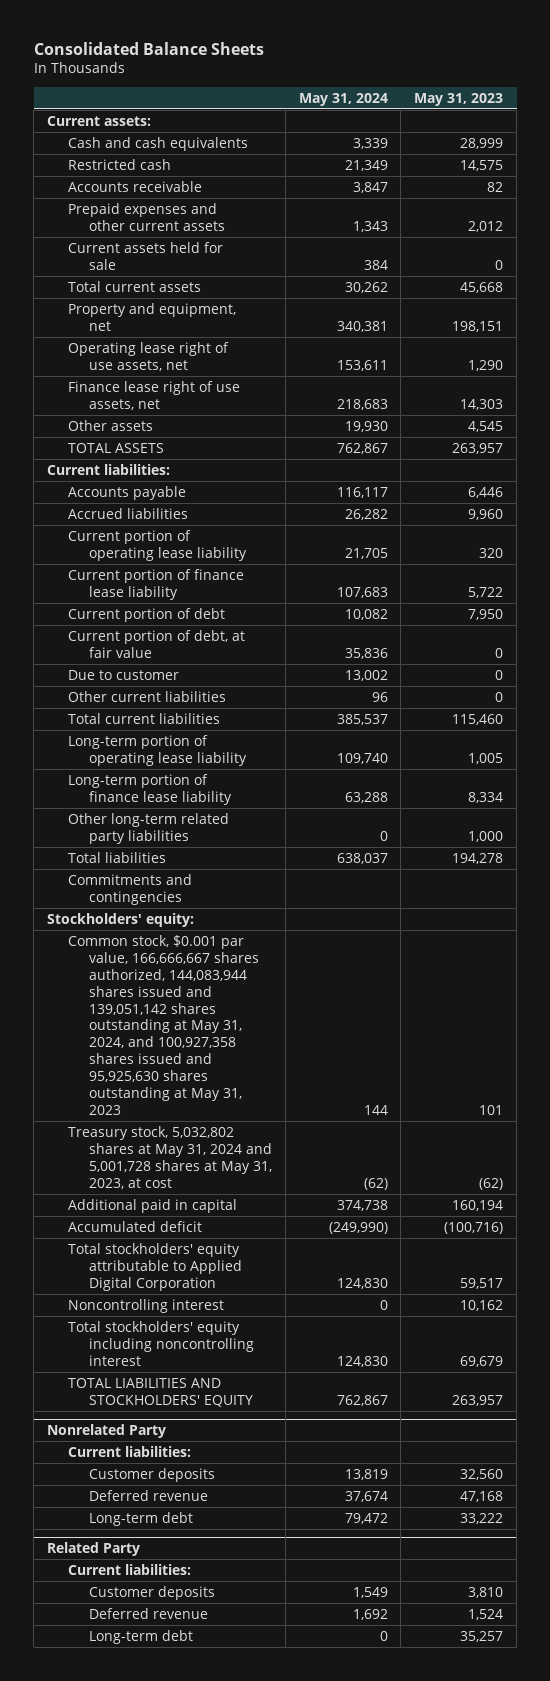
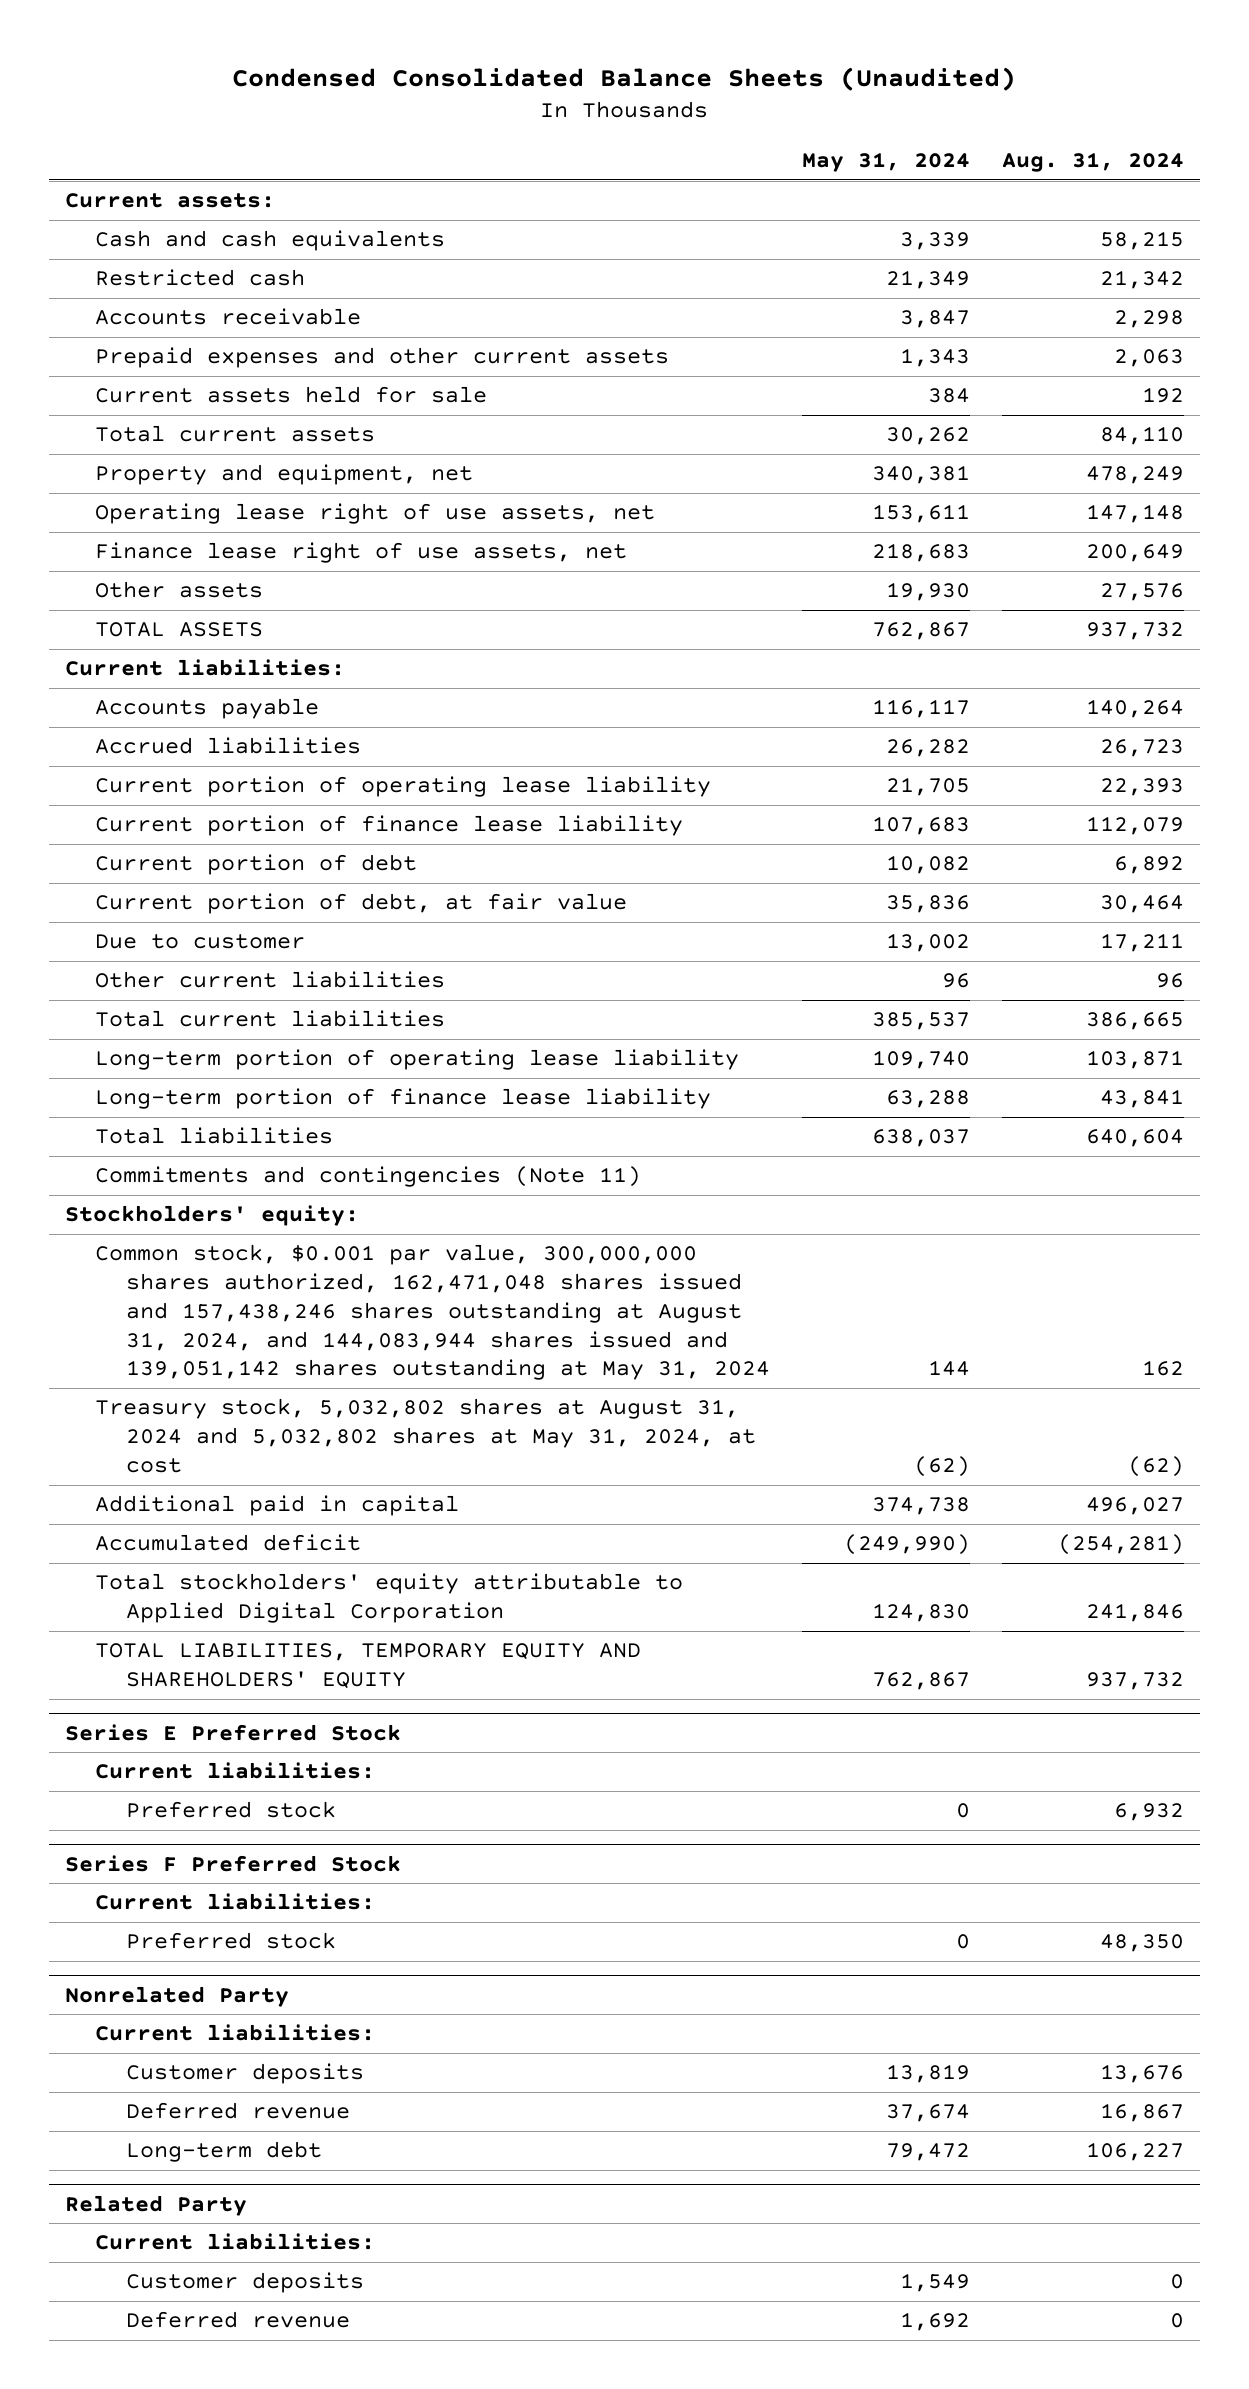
[33,41,264,55] Consolidated Balance Sheets -> [232,66,1017,91] Condensed Consolidated Balance Sheets (Unaudited)
[414,92,504,106] May 31, 2023 -> none
none -> [1001,152,1184,173] Aug. 31, 2024
[67,812,229,844] Other long-term related party liabilities -> none
[67,873,192,905] Commitments and contingencies -> [95,1166,642,1188] Commitments and contingencies (Note 11)
[67,934,259,1116] Common stock, $0.001 par value, 166,666,667 shares authorized, 144,083,944 shares issued and 139,051,142 shares outstanding at May 31, 2024, and 100,927,358 shares issued and 95,925,630 shares outstanding at May 31, 2023 -> [95,1244,770,1381] Common stock, $0.001 par value, 300,000,000 shares authorized, 162,471,048 shares issued and 157,438,246 shares outstanding at August 31, 2024, and 144,083,944 shares issued and 139,051,142 shares outstanding at May 31, 2024
[67,1125,272,1189] Treasury stock, 5,032,802 shares at May 31, 2024 and 5,001,728 shares at May 31, 2023, at cost -> [95,1398,756,1473] Treasury stock, 5,032,802 shares at August 31, 2024 and 5,032,802 shares at May 31, 2024, at cost
[67,1298,224,1313] Noncontrolling interest -> none
[67,1320,254,1366] Total stockholders' equity including noncontrolling interest -> none
[67,1377,253,1407] TOTAL LIABILITIES AND STOCKHOLDERS' EQUITY -> [95,1643,642,1690] TOTAL LIABILITIES, TEMPORARY EQUITY AND SHAREHOLDERS' EQUITY
none -> [65,1723,402,1741] Series E Preferred Stock
none -> [95,1762,376,1780] Current liabilities:
none -> [125,1801,336,1819] Preferred stock
none -> [65,1854,402,1872] Series F Preferred Stock
none -> [95,1893,376,1911] Current liabilities:
none -> [125,1932,336,1950] Preferred stock
[88,1629,193,1644] Long-term debt -> none

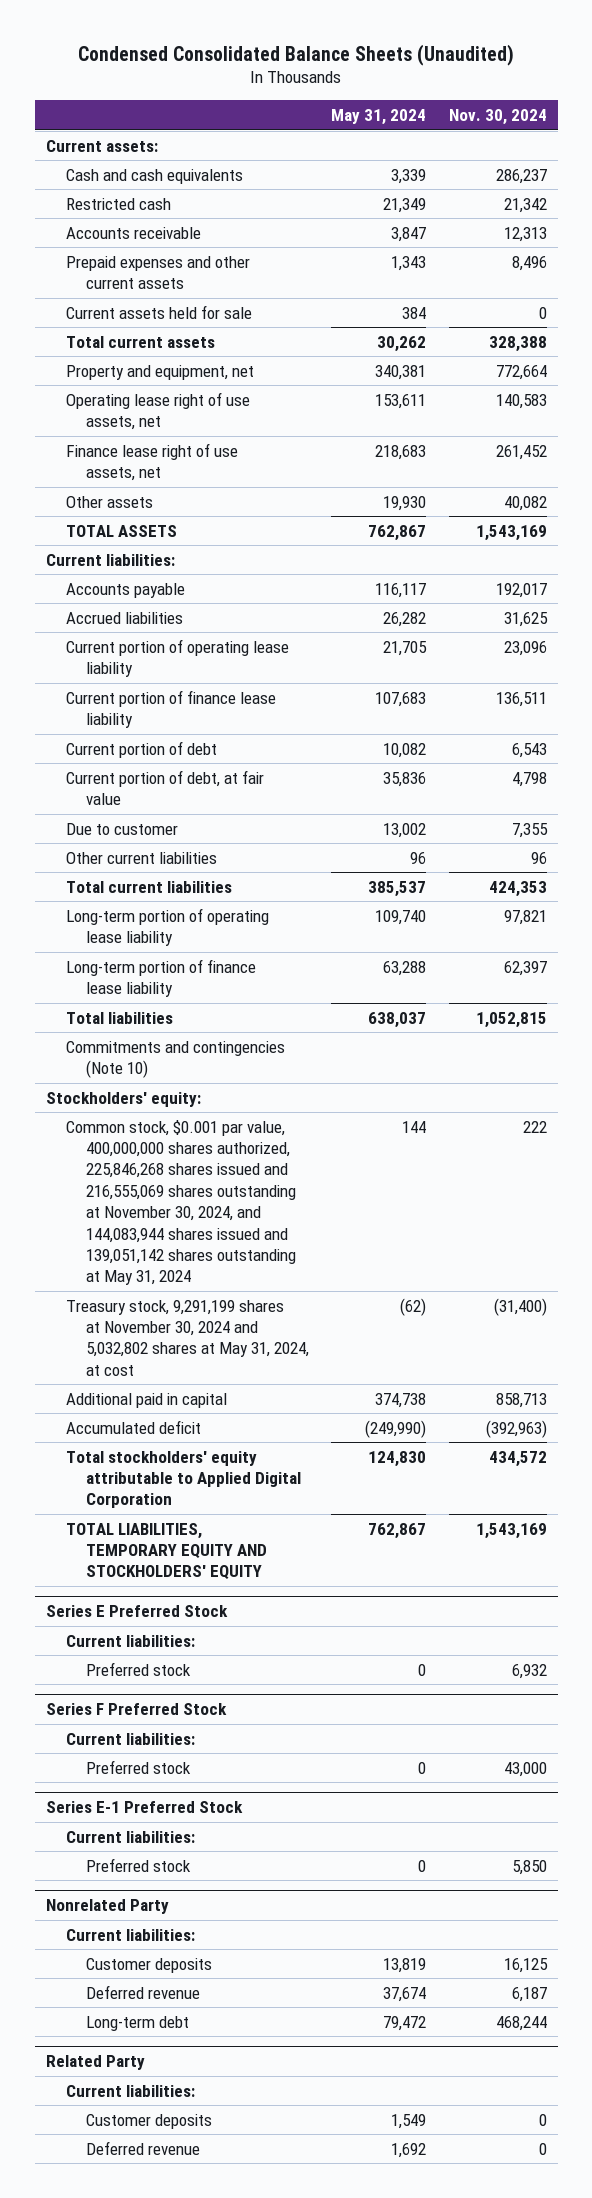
[1001,152,1184,173] Aug. 31, 2024 -> none
none -> [448,108,547,125] Nov. 30, 2024
[95,1166,642,1188] Commitments and contingencies (Note 11) -> [65,1040,285,1079] Commitments and contingencies (Note 10)
[95,1244,770,1381] Common stock, $0.001 par value, 300,000,000 shares authorized, 162,471,048 shares issued and 157,438,246 shares outstanding at August 31, 2024, and 144,083,944 shares issued and 139,051,142 shares outstanding at May 31, 2024 -> [65,1119,296,1286] Common stock, $0.001 par value, 400,000,000 shares authorized, 225,846,268 shares issued and 216,555,069 shares outstanding at November 30, 2024, and 144,083,944 shares issued and 139,051,142 shares outstanding at May 31, 2024
[95,1398,756,1473] Treasury stock, 5,032,802 shares at August 31, 2024 and 5,032,802 shares at May 31, 2024, at cost -> [65,1299,309,1376] Treasury stock, 9,291,199 shares at November 30, 2024 and 5,032,802 shares at May 31, 2024, at cost
[95,1643,642,1690] TOTAL LIABILITIES, TEMPORARY EQUITY AND SHAREHOLDERS' EQUITY -> [65,1522,267,1580] TOTAL LIABILITIES, TEMPORARY EQUITY AND STOCKHOLDERS' EQUITY
none -> [45,1801,243,1814] Series E-1 Preferred Stock
none -> [65,1830,195,1843] Current liabilities:
none -> [85,1857,191,1872] Preferred stock

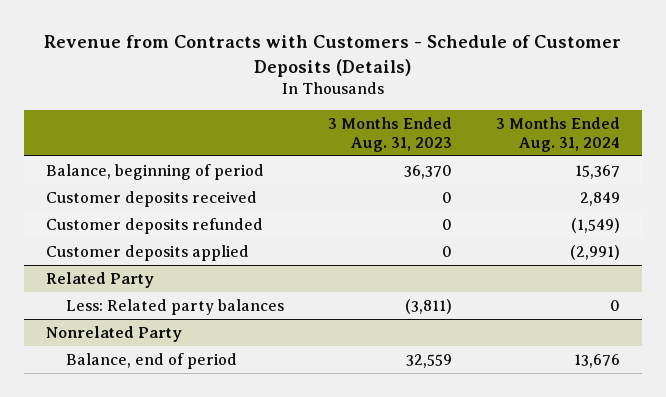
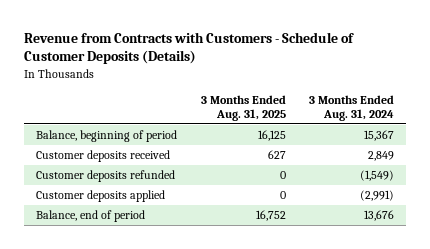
[328,116,453,153] 3 Months Ended Aug. 31, 2023 -> none
none -> [200,94,286,122] 3 Months Ended Aug. 31, 2025
[45,271,154,288] Related Party -> none
[66,298,285,315] Less: Related party balances -> none
[45,325,182,342] Nonrelated Party -> none

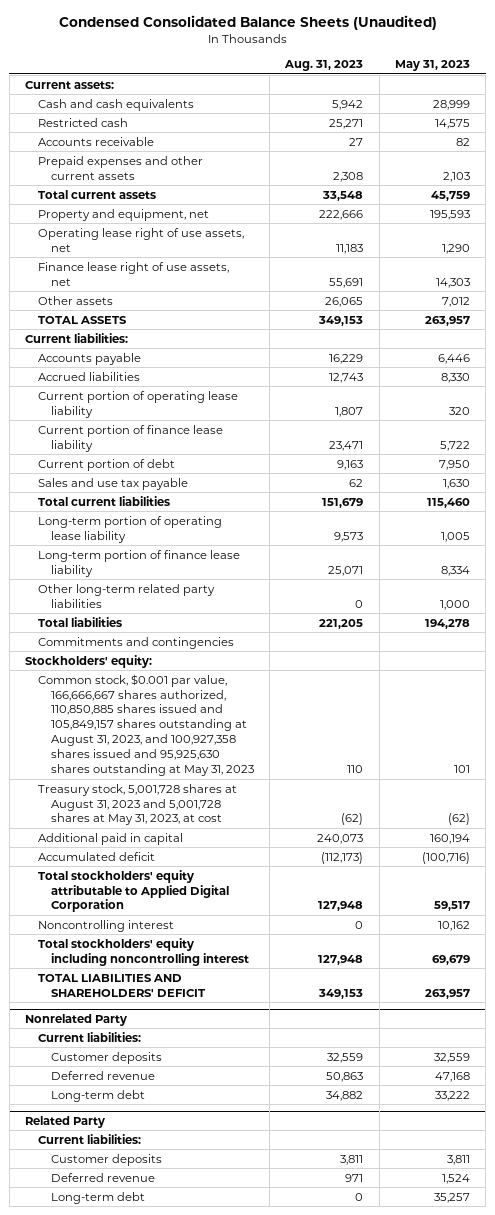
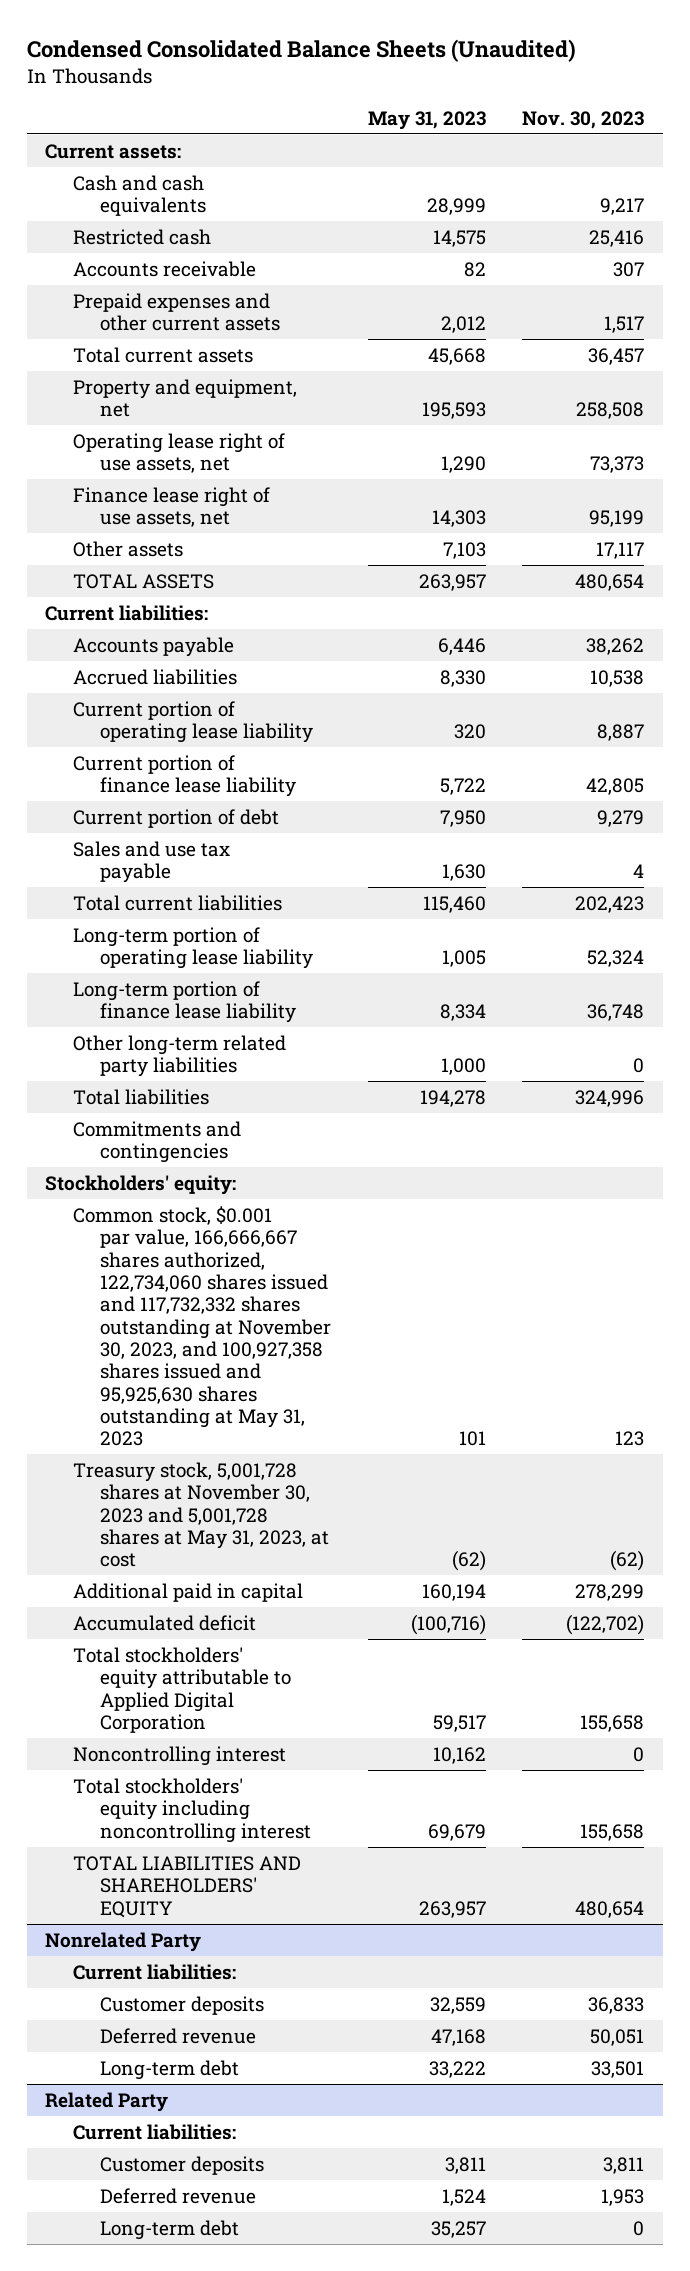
[284,60,364,72] Aug. 31, 2023 -> none
none -> [522,110,645,129] Nov. 30, 2023
[442,171,470,182] 2,103 -> [440,316,486,334] 2,012
[430,190,470,201] 45,759 -> [427,347,486,365] 45,668
[441,296,470,307] 7,012 -> [442,541,486,559] 7,103
[37,673,254,777] Common stock, $0.001 par value, 166,666,667 shares authorized, 110,850,885 shares issued and 105,849,157 shares outstanding at August 31, 2023, and 100,927,358 shares issued and 95,925,630 shares outstanding at May 31, 2023 -> [72,1205,331,1447] Common stock, $0.001 par value, 166,666,667 shares authorized, 122,734,060 shares issued and 117,732,332 shares outstanding at November 30, 2023, and 100,927,358 shares issued and 95,925,630 shares outstanding at May 31, 2023
[37,783,237,826] Treasury stock, 5,001,728 shares at August 31, 2023 and 5,001,728 shares at May 31, 2023, at cost -> [72,1461,329,1568] Treasury stock, 5,001,728 shares at November 30, 2023 and 5,001,728 shares at May 31, 2023, at cost
[37,973,206,997] TOTAL LIABILITIES AND SHAREHOLDERS' DEFICIT -> [72,1855,301,1918] TOTAL LIABILITIES AND SHAREHOLDERS' EQUITY

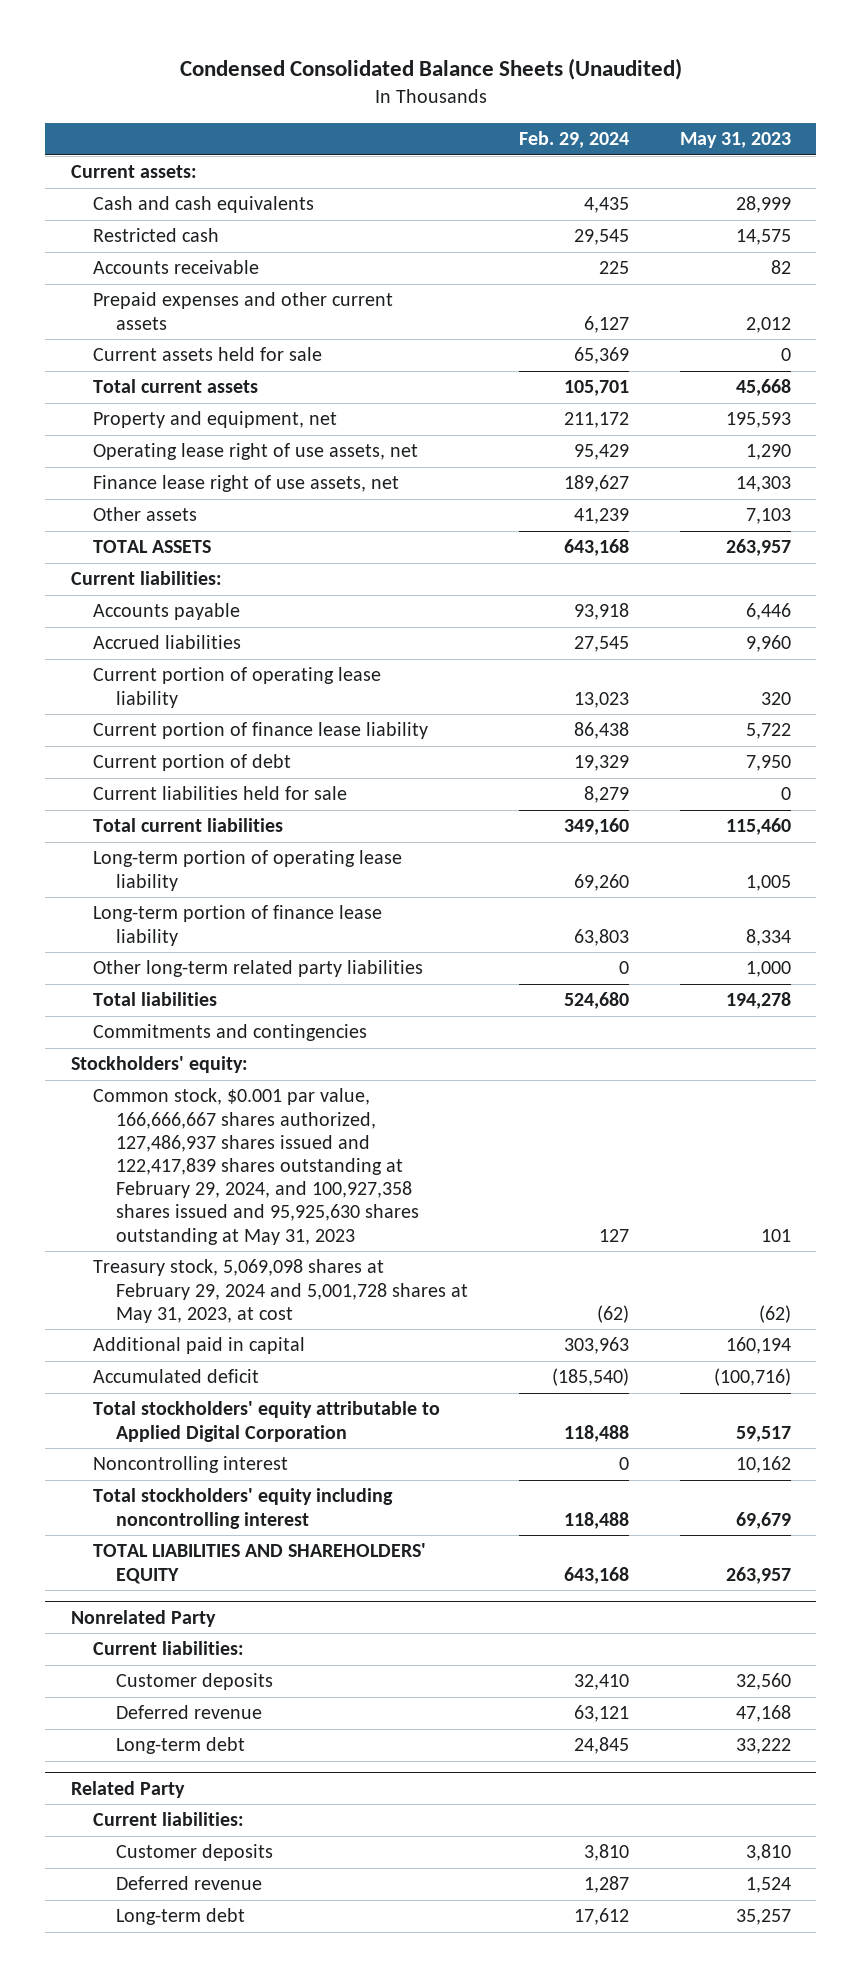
[522,110,645,129] Nov. 30, 2023 -> none
none -> [518,131,629,149] Feb. 29, 2024
none -> [93,347,323,362] Current assets held for sale
[439,669,486,687] 8,330 -> [745,635,791,653] 9,960
[72,840,230,884] Sales and use tax payable -> none
none -> [93,786,348,801] Current liabilities held for sale
[72,1205,331,1447] Common stock, $0.001 par value, 166,666,667 shares authorized, 122,734,060 shares issued and 117,732,332 shares outstanding at November 30, 2023, and 100,927,358 shares issued and 95,925,630 shares outstanding at May 31, 2023 -> [93,1088,419,1245] Common stock, $0.001 par value, 166,666,667 shares authorized, 127,486,937 shares issued and 122,417,839 shares outstanding at February 29, 2024, and 100,927,358 shares issued and 95,925,630 shares outstanding at May 31, 2023
[72,1461,329,1568] Treasury stock, 5,001,728 shares at November 30, 2023 and 5,001,728 shares at May 31, 2023, at cost -> [93,1259,468,1323] Treasury stock, 5,069,098 shares at February 29, 2024 and 5,001,728 shares at May 31, 2023, at cost
[429,1996,486,2014] 32,559 -> [735,1673,791,1691] 32,560
[444,2156,486,2174] 3,811 -> [745,1844,791,1862] 3,810

